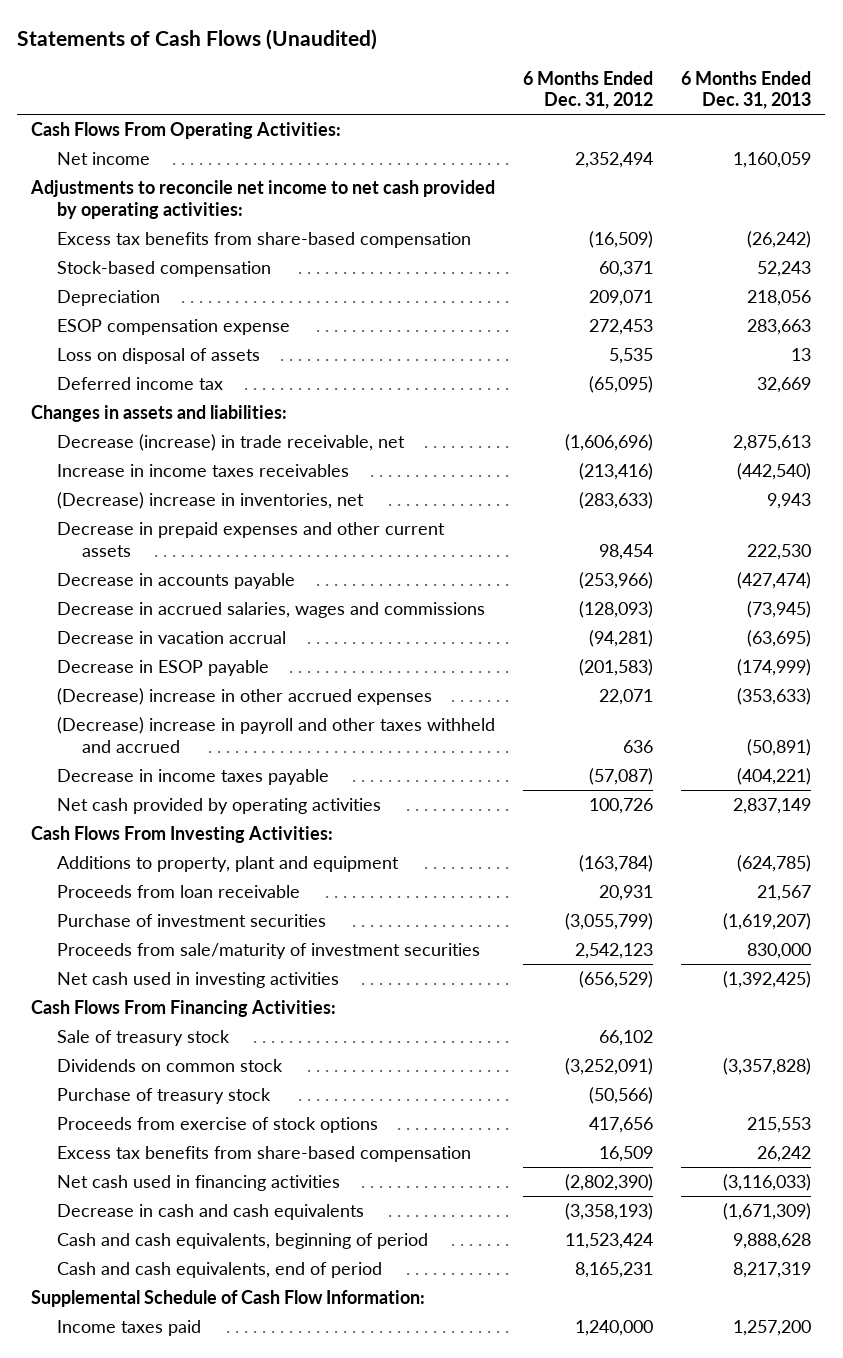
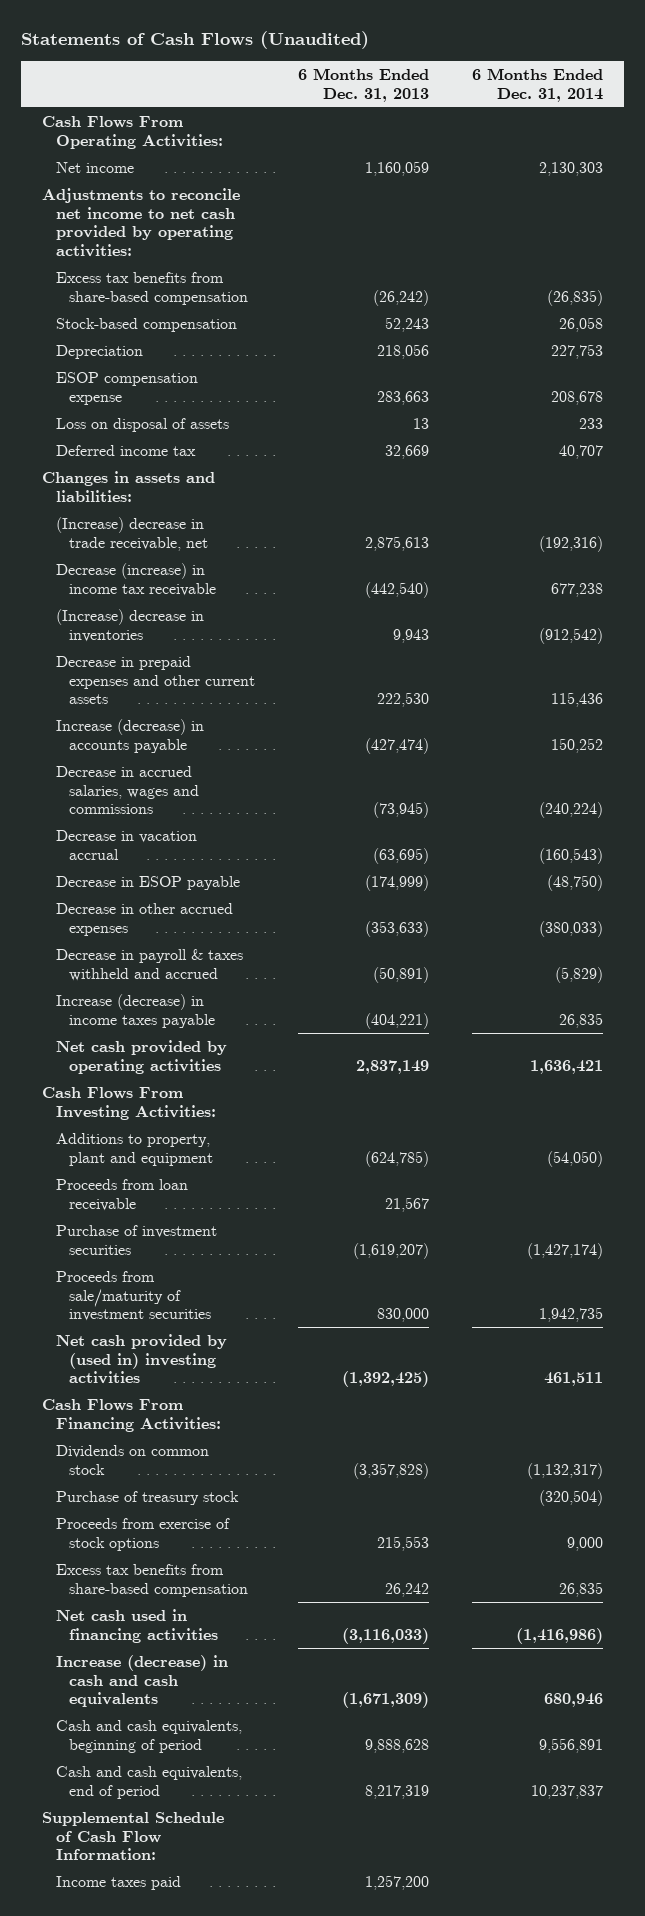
[523,70,654,110] 6 Months Ended Dec. 31, 2012 -> none
none -> [471,68,603,102] 6 Months Ended Dec. 31, 2014
[56,434,405,452] Decrease (increase) in trade receivable, net -> [55,516,208,551] (Increase) decrease in trade receivable, net
[56,464,349,478] Increase in income taxes receivables -> [55,562,216,596] Decrease (increase) in income tax receivable
[56,492,364,510] (Decrease) increase in inventories, net -> [55,608,204,642] (Increase) decrease in inventories
[56,573,295,590] Decrease in accounts payable -> [55,718,204,753] Increase (decrease) in accounts payable
[56,688,432,706] (Decrease) increase in other accrued expenses -> [55,902,233,936] Decrease in other accrued expenses
[56,717,495,753] (Decrease) increase in payroll and other taxes withheld and accrued -> [55,948,243,981] Decrease in payroll & taxes withheld and accrued
[56,769,329,786] Decrease in income taxes payable -> [55,993,215,1028] Increase (decrease) in income taxes payable
[56,972,339,989] Net cash used in investing activities -> [55,1333,227,1385] Net cash provided by (used in) investing activities
[56,1030,230,1047] Sale of treasury stock -> none
[56,1204,364,1221] Decrease in cash and cash equivalents -> [55,1654,228,1708] Increase (decrease) in cash and cash equivalents

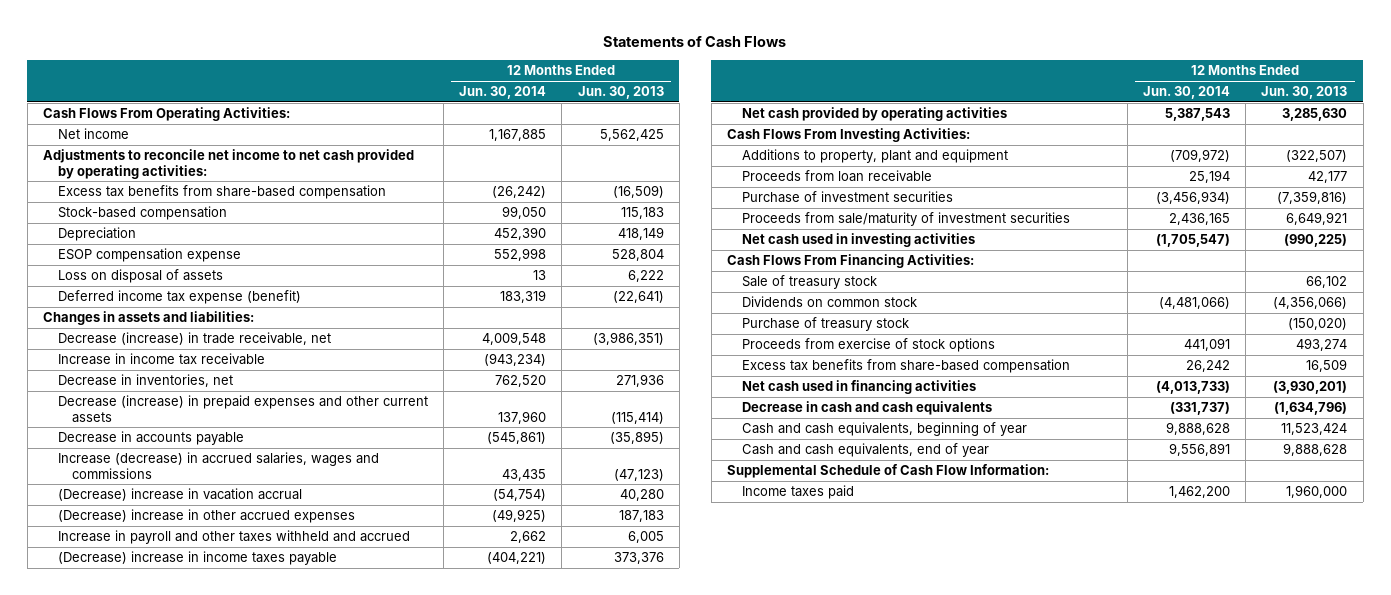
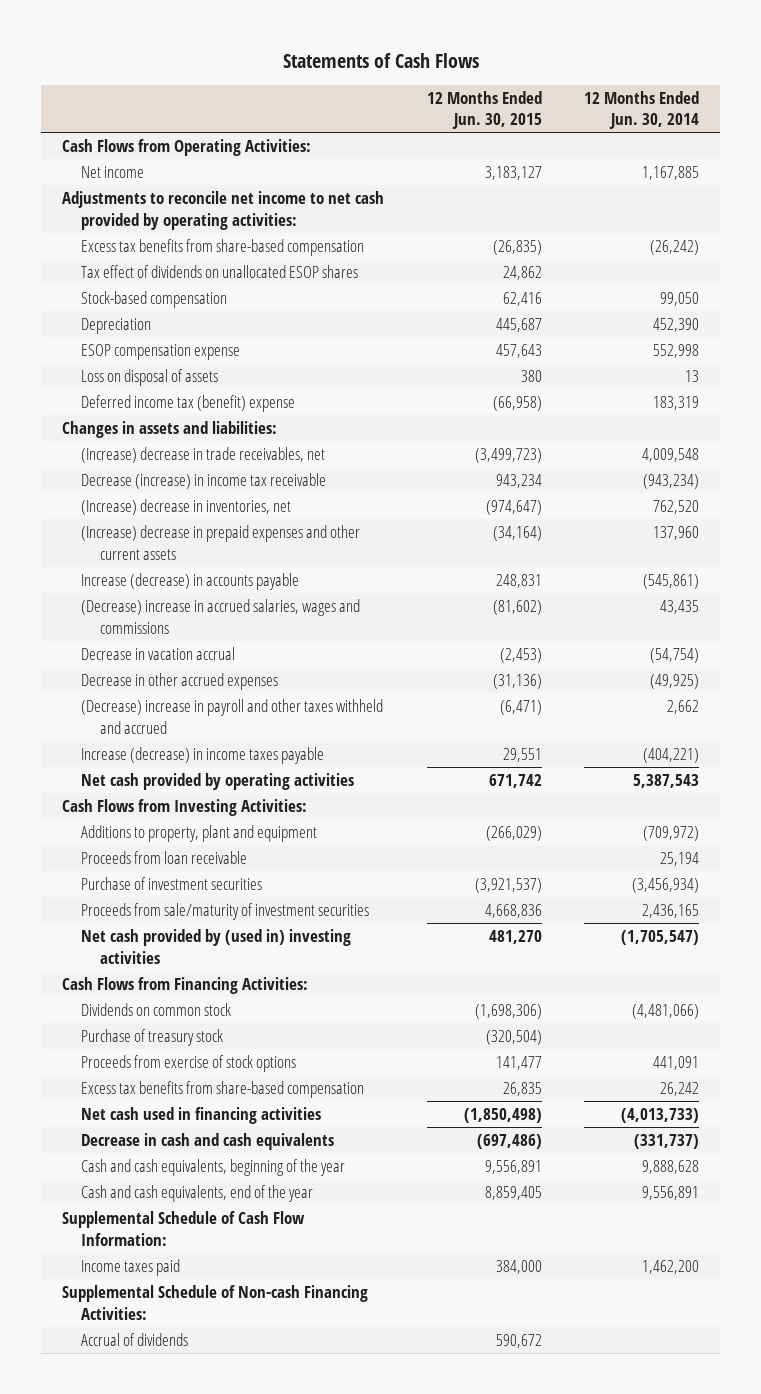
[577,86,664,100] Jun. 30, 2013 -> none
none -> [426,90,542,130] 12 Months Ended Jun. 30, 2015
[43,107,291,122] Cash Flows From Operating Activities: -> [62,139,312,157] Cash Flows from Operating Activities:
none -> [81,265,359,279] Tax effect of dividends on unallocated ESOP shares
[57,290,301,305] Deferred income tax expense (benefit) -> [81,395,296,413] Deferred income tax (benefit) expense
[57,332,331,346] Decrease (increase) in trade receivable, net -> [81,447,326,464] (Increase) decrease in trade receivables, net
[57,353,265,366] Increase in income tax receivable -> [81,473,327,490] Decrease (increase) in income tax receivable
[57,374,233,388] Decrease in inventories, net -> [81,499,292,516] (Increase) decrease in inventories, net
[57,395,428,423] Decrease (increase) in prepaid expenses and other current assets -> [81,525,361,560] (Increase) decrease in prepaid expenses and other current assets
[57,431,244,446] Decrease in accounts payable -> [81,573,300,591] Increase (decrease) in accounts payable
[57,452,379,479] Increase (decrease) in accrued salaries, wages and commissions -> [81,599,361,634] (Decrease) increase in accrued salaries, wages and commissions
[57,488,302,502] (Decrease) increase in vacation accrual -> [81,647,236,661] Decrease in vacation accrual
[57,509,355,524] (Decrease) increase in other accrued expenses -> [81,673,279,691] Decrease in other accrued expenses
[57,530,410,545] Increase in payroll and other taxes withheld and accrued -> [81,699,384,734] (Decrease) increase in payroll and other taxes withheld and accrued
[57,551,337,566] (Decrease) increase in income taxes payable -> [81,747,325,765] Increase (decrease) in income taxes payable
[727,128,971,143] Cash Flows From Investing Activities: -> [62,799,308,817] Cash Flows from Investing Activities:
[741,275,877,290] Sale of treasury stock -> none
[741,233,975,248] Net cash used in investing activities -> [81,929,352,964] Net cash provided by (used in) investing activities
[727,254,975,269] Cash Flows From Financing Activities: -> [62,977,309,995] Cash Flows from Financing Activities:
[741,422,1027,437] Cash and cash equivalents, beginning of year -> [81,1159,346,1177] Cash and cash equivalents, beginning of the year
[741,443,989,458] Cash and cash equivalents, end of year -> [81,1185,314,1203] Cash and cash equivalents, end of the year
none -> [62,1285,369,1320] Supplemental Schedule of Non-cash Financing Activities:
none -> [81,1333,189,1347] Accrual of dividends

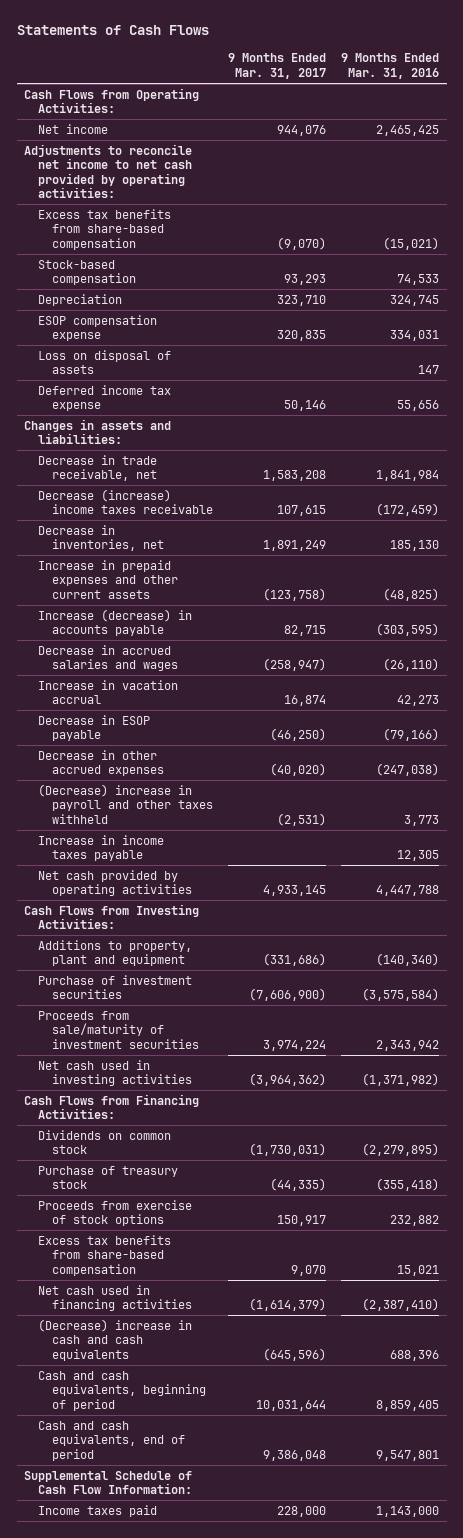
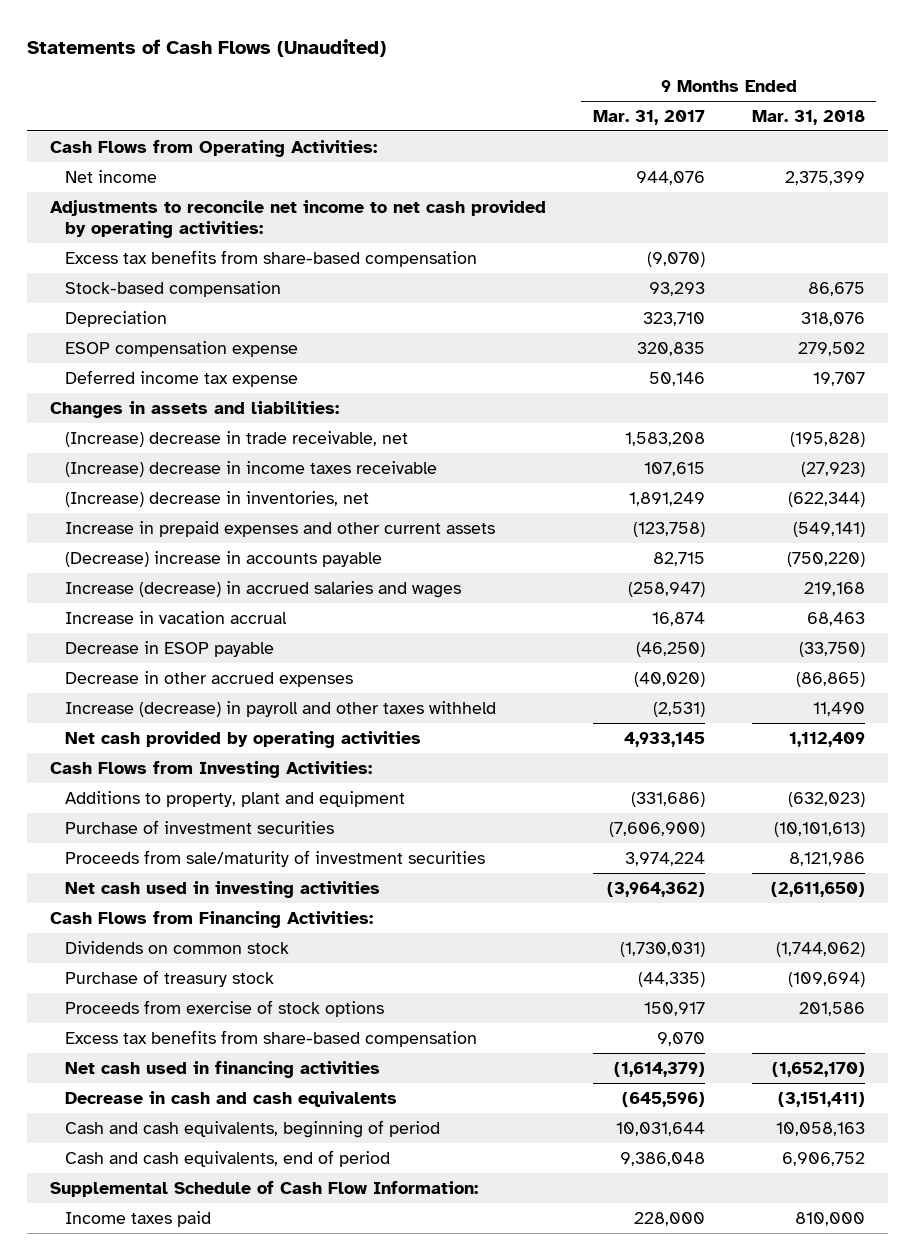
[16,25,209,36] Statements of Cash Flows -> [26,39,386,58] Statements of Cash Flows (Unaudited)
[341,53,440,79] 9 Months Ended Mar. 31, 2016 -> none
none -> [751,110,865,126] Mar. 31, 2018
[38,349,172,375] Loss on disposal of assets -> none
[38,454,158,482] Decrease in trade receivable, net -> [65,430,409,447] (Increase) decrease in trade receivable, net
[38,488,214,515] Decrease (increase) income taxes receivable -> [65,460,438,477] (Increase) decrease in income taxes receivable
[38,524,165,552] Decrease in inventories, net -> [65,490,370,507] (Increase) decrease in inventories, net
[38,608,193,637] Increase (decrease) in accounts payable -> [65,550,383,567] (Decrease) increase in accounts payable
[38,644,179,672] Decrease in accrued salaries and wages -> [65,580,462,598] Increase (decrease) in accrued salaries and wages
[38,834,165,862] Increase in income taxes payable -> none
[38,783,214,824] (Decrease) increase in payroll and other taxes withheld -> [65,700,497,717] Increase (decrease) in payroll and other taxes withheld
[38,1318,193,1361] (Decrease) increase in cash and cash equivalents -> [65,1090,398,1107] Decrease in cash and cash equivalents

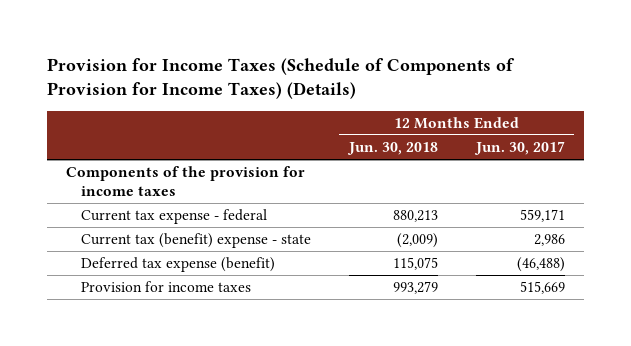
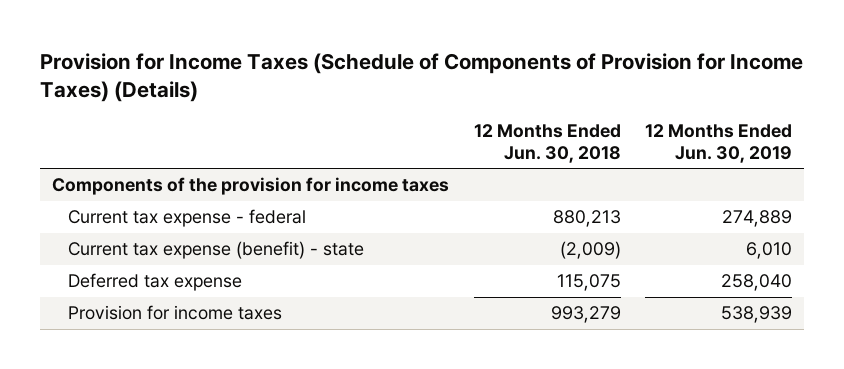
[473,140,565,155] Jun. 30, 2017 -> none
none -> [644,124,792,163] 12 Months Ended Jun. 30, 2019
[80,233,311,249] Current tax (benefit) expense - state -> [67,241,364,260] Current tax expense (benefit) - state
[80,257,275,273] Deferred tax expense (benefit) -> [67,273,242,292] Deferred tax expense

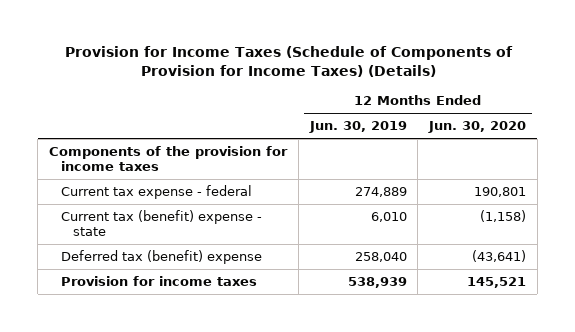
[473,124,621,163] 12 Months Ended Jun. 30, 2018 -> none
none -> [428,121,527,134] Jun. 30, 2020
[67,241,364,260] Current tax expense (benefit) - state -> [61,210,263,237] Current tax (benefit) expense - state
[67,273,242,292] Deferred tax expense -> [61,250,263,265] Deferred tax (benefit) expense

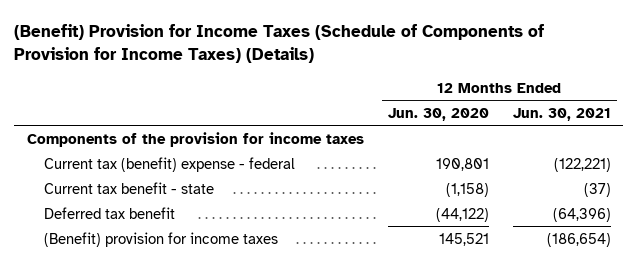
[64,45,513,78] Provision for Income Taxes (Schedule of Components of Provision for Income Taxes) (Details) -> [14,24,545,64] (Benefit) Provision for Income Taxes (Schedule of Components of Provision for Income Taxes) (Details)
[308,121,407,134] Jun. 30, 2019 -> none
none -> [513,107,612,121] Jun. 30, 2021
[61,185,253,200] Current tax expense - federal -> [43,156,295,172] Current tax (benefit) expense - federal
[61,210,263,237] Current tax (benefit) expense - state -> [43,181,214,194] Current tax benefit - state
[61,250,263,265] Deferred tax (benefit) expense -> [43,206,175,219] Deferred tax benefit
[472,250,527,263] (43,641) -> [435,207,489,222] (44,122)
[61,276,258,287] Provision for income taxes -> [43,231,278,247] (Benefit) provision for income taxes

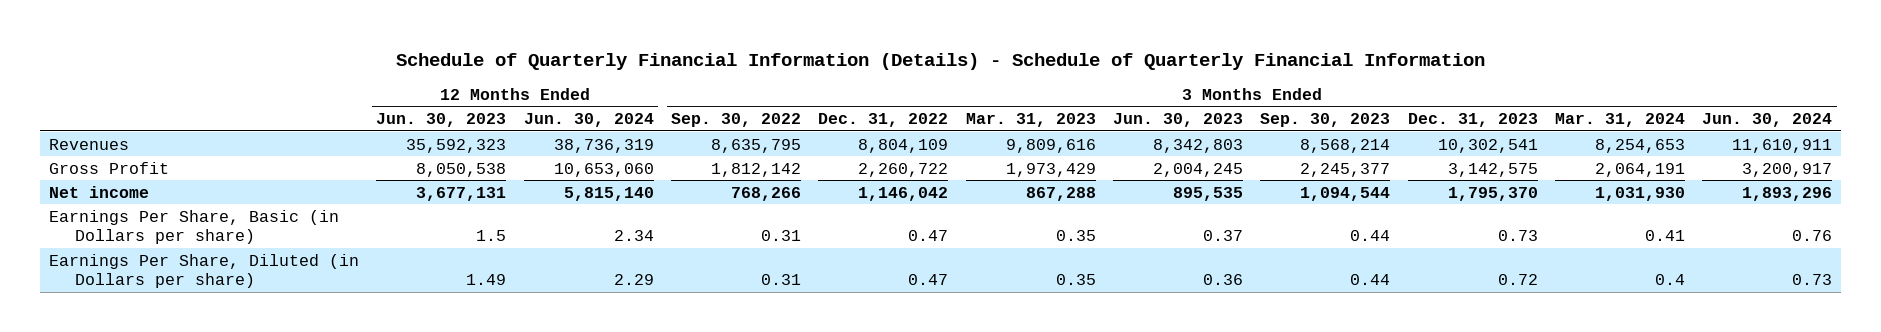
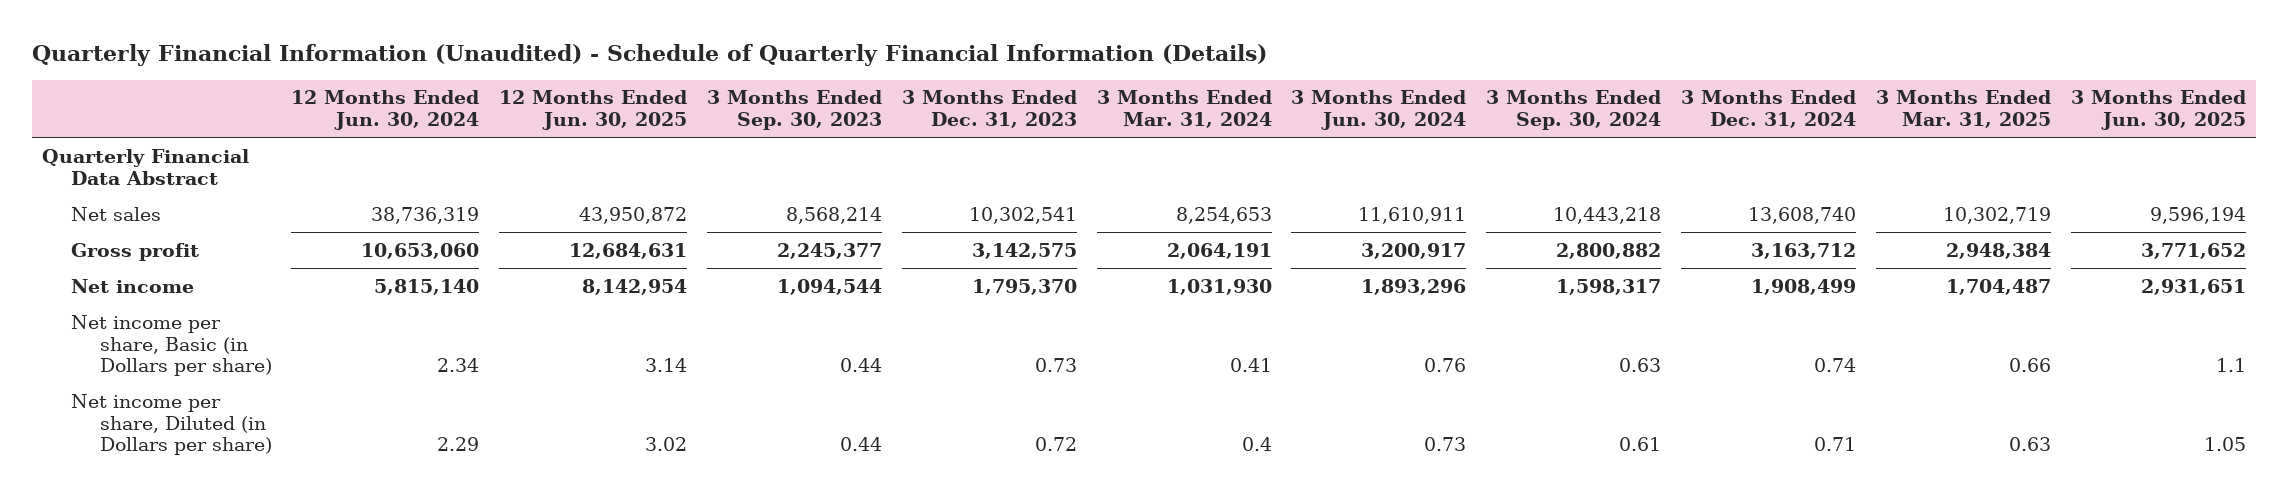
[395,52,1485,70] Schedule of Quarterly Financial Information (Details) - Schedule of Quarterly Financial Information -> [31,43,1267,66] Quarterly Financial Information (Unaudited) - Schedule of Quarterly Financial Information (Details)
[376,113,507,128] Jun. 30, 2023 -> none
[671,113,802,128] Sep. 30, 2022 -> none
[818,113,949,128] Dec. 31, 2022 -> none
[965,113,1096,128] Mar. 31, 2023 -> none
[1113,113,1244,128] Jun. 30, 2023 -> none
none -> [499,90,688,131] 12 Months Ended Jun. 30, 2025
none -> [1486,90,1662,131] 3 Months Ended Sep. 30, 2024
none -> [1681,90,1857,129] 3 Months Ended Dec. 31, 2024
none -> [1875,90,2051,129] 3 Months Ended Mar. 31, 2025
none -> [2070,90,2246,131] 3 Months Ended Jun. 30, 2025
none -> [41,148,249,185] Quarterly Financial Data Abstract
[49,138,130,150] Revenues -> [70,206,161,221] Net sales
[49,161,170,174] Gross Profit -> [70,242,199,261] Gross profit
[49,209,340,245] Earnings Per Share, Basic (in Dollars per share) -> [70,314,272,377] Net income per share, Basic (in Dollars per share)
[49,253,360,289] Earnings Per Share, Diluted (in Dollars per share) -> [70,393,272,456] Net income per share, Diluted (in Dollars per share)

